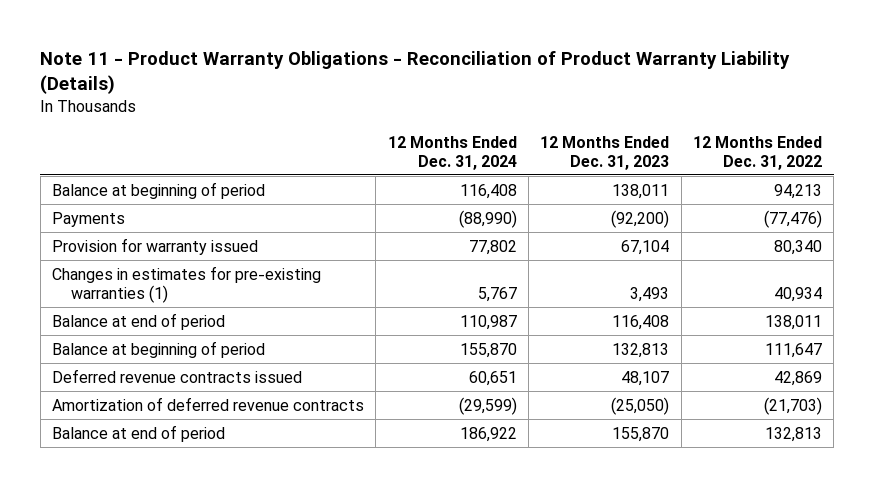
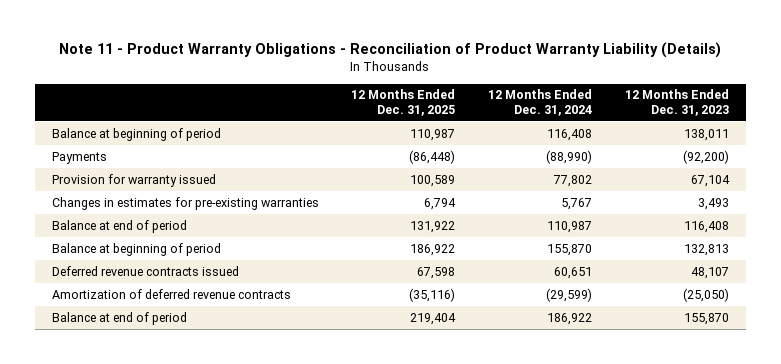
[693,135,823,170] 12 Months Ended Dec. 31, 2022 -> none
none -> [351,89,456,117] 12 Months Ended Dec. 31, 2025
[51,265,321,303] Changes in estimates for pre-existing warranties (1) -> [51,196,319,210] Changes in estimates for pre-existing warranties

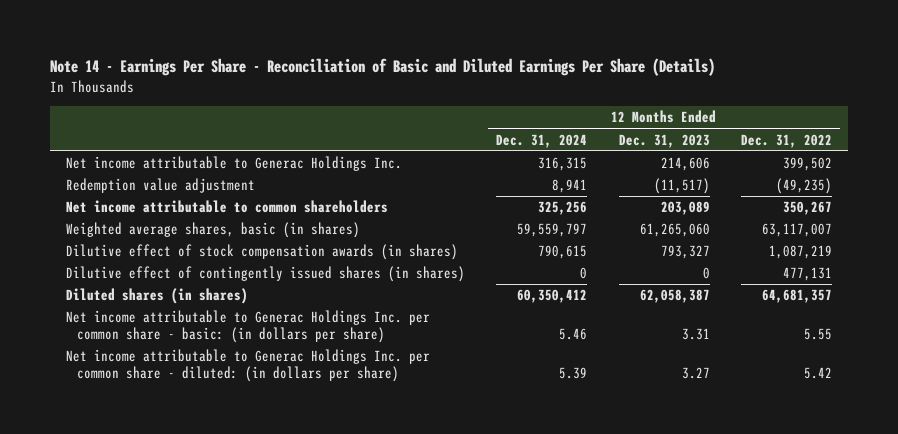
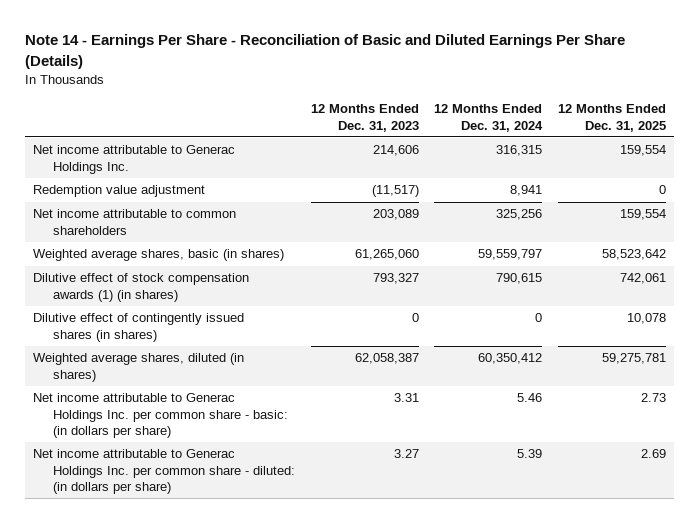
[740,133,832,148] Dec. 31, 2022 -> none
none -> [558,104,667,132] 12 Months Ended Dec. 31, 2025
[65,244,458,261] Dilutive effect of stock compensation awards (in shares) -> [32,273,249,302] Dilutive effect of stock compensation awards (1) (in shares)
[65,288,248,305] Diluted shares (in shares) -> [32,353,244,382] Weighted average shares, diluted (in shares)

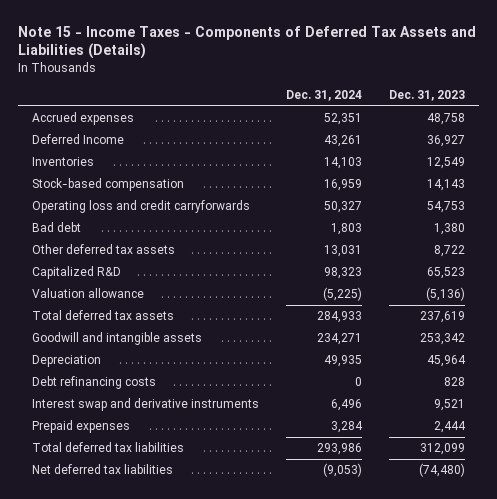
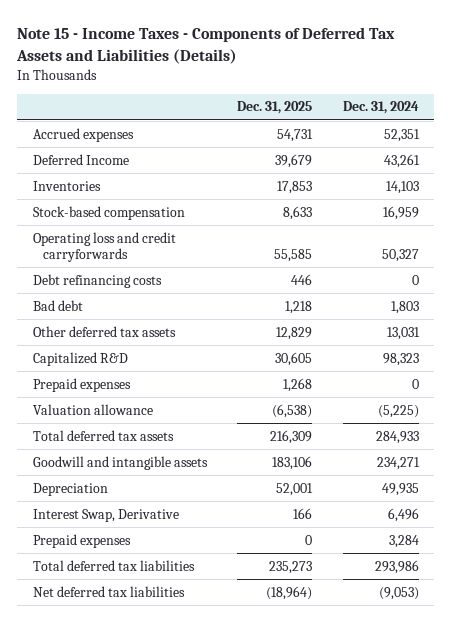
[389,89,466,101] Dec. 31, 2023 -> none
none -> [237,101,313,115] Dec. 31, 2025
[31,376,156,390] Debt refinancing costs -> [32,273,162,288] Debt refinancing costs
none -> [32,377,131,392] Prepaid expenses
[31,398,259,412] Interest swap and derivative instruments -> [32,508,179,522] Interest Swap, Derivative

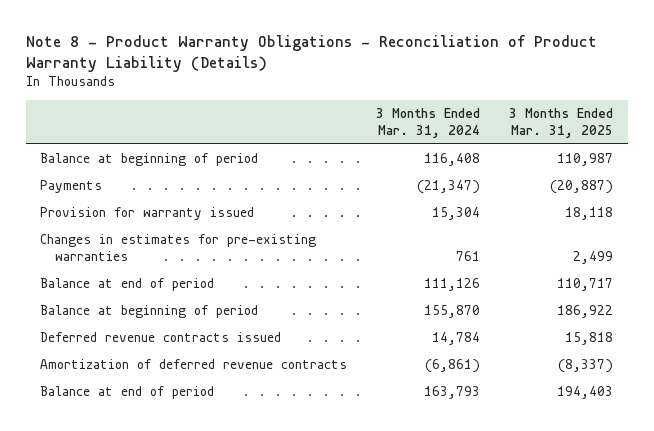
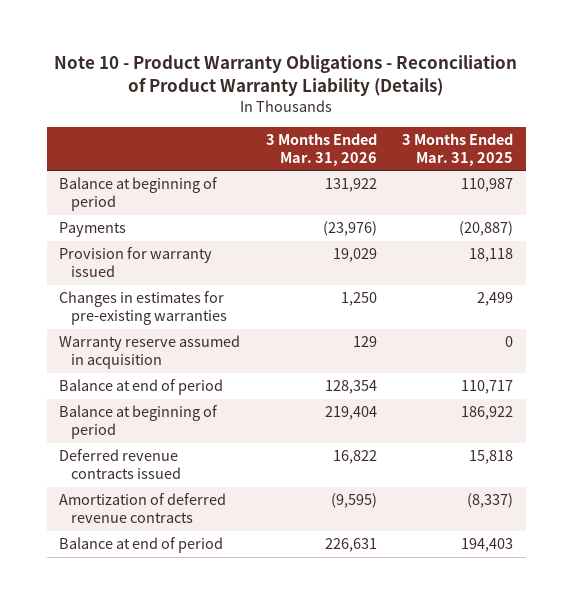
[25,34,597,72] Note 8 - Product Warranty Obligations - Reconciliation of Product Warranty Liability (Details) -> [54,55,518,97] Note 10 - Product Warranty Obligations - Reconciliation of Product Warranty Liability (Details)
[376,108,481,138] 3 Months Ended Mar. 31, 2024 -> none
none -> [265,133,377,167] 3 Months Ended Mar. 31, 2026
none -> [59,335,241,370] Warranty reserve assumed in acquisition

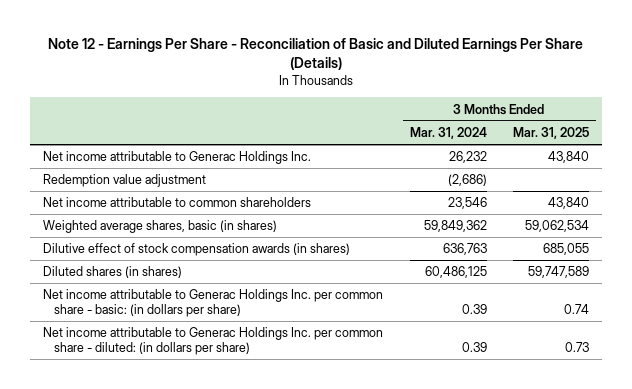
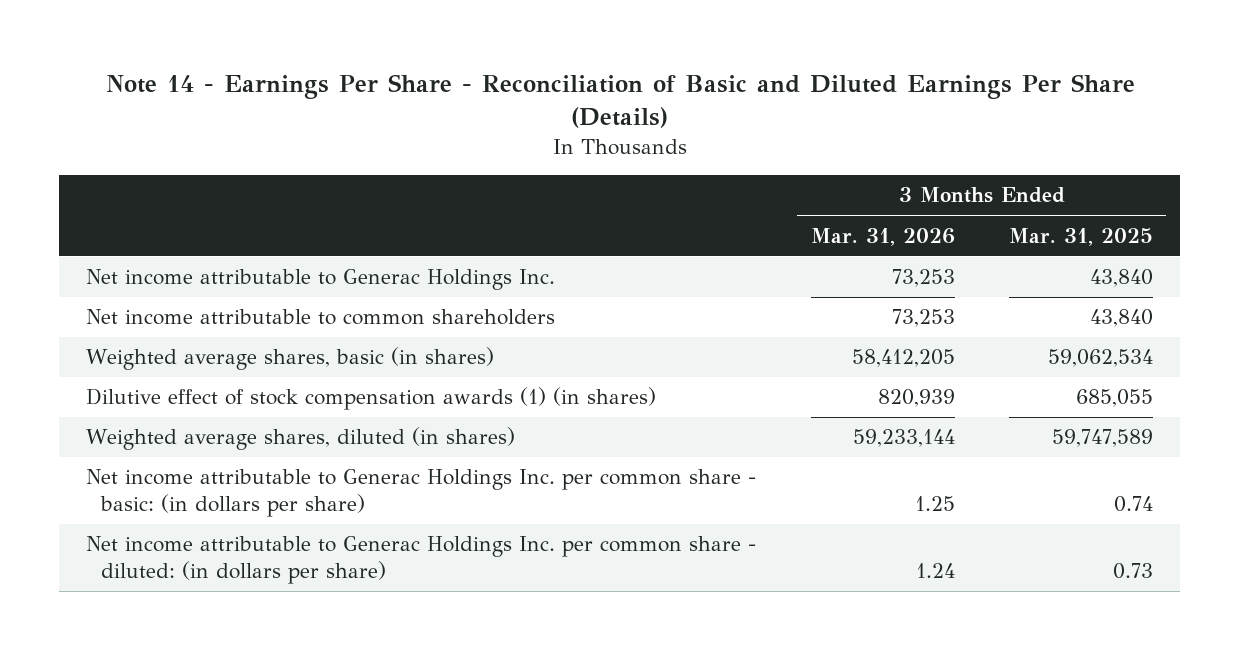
[48,38,584,71] Note 12 - Earnings Per Share - Reconciliation of Basic and Diluted Earnings Per Share (Details) -> [105,74,1135,129] Note 14 - Earnings Per Share - Reconciliation of Basic and Diluted Earnings Per Share (Details)
[409,126,487,139] Mar. 31, 2024 -> none
none -> [810,227,955,246] Mar. 31, 2026
[43,174,207,188] Redemption value adjustment -> none
[43,243,351,257] Dilutive effect of stock compensation awards (in shares) -> [86,387,657,411] Dilutive effect of stock compensation awards (1) (in shares)
[43,266,183,279] Diluted shares (in shares) -> [86,427,516,451] Weighted average shares, diluted (in shares)

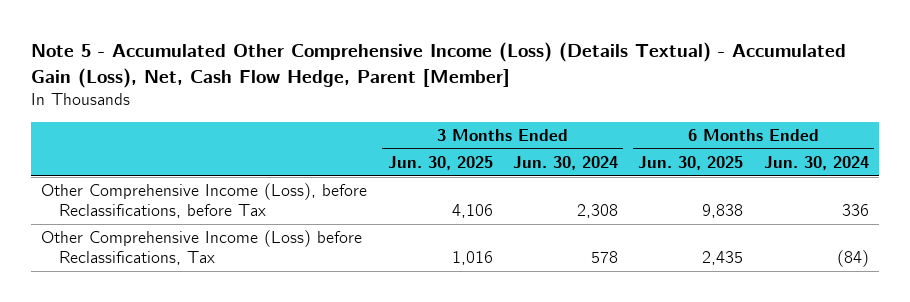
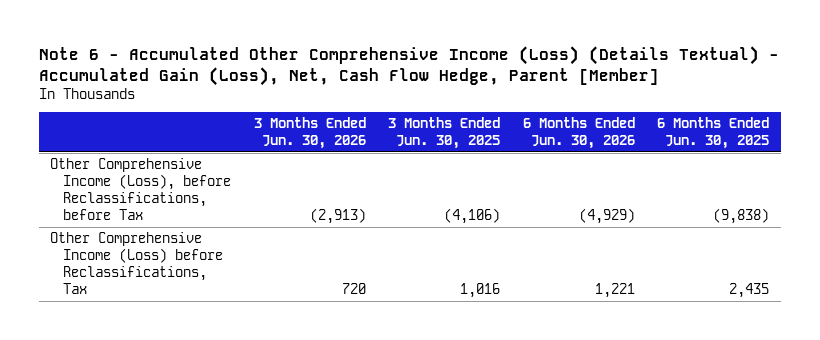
[30,41,846,88] Note 5 - Accumulated Other Comprehensive Income (Loss) (Details Textual) - Accumulated Gain (Loss), Net, Cash Flow Hedge, Parent [Member] -> [39,45,780,86] Note 6 - Accumulated Other Comprehensive Income (Loss) (Details Textual) - Accumulated Gain (Loss), Net, Cash Flow Hedge, Parent [Member]
[513,156,619,171] Jun. 30, 2024 -> none
[763,156,869,171] Jun. 30, 2024 -> none
none -> [253,117,366,150] 3 Months Ended Jun. 30, 2026
none -> [522,117,635,150] 6 Months Ended Jun. 30, 2026
[451,204,493,219] 4,106 -> [444,208,501,225] (4,106)
[702,204,744,219] 9,838 -> [713,208,770,225] (9,838)

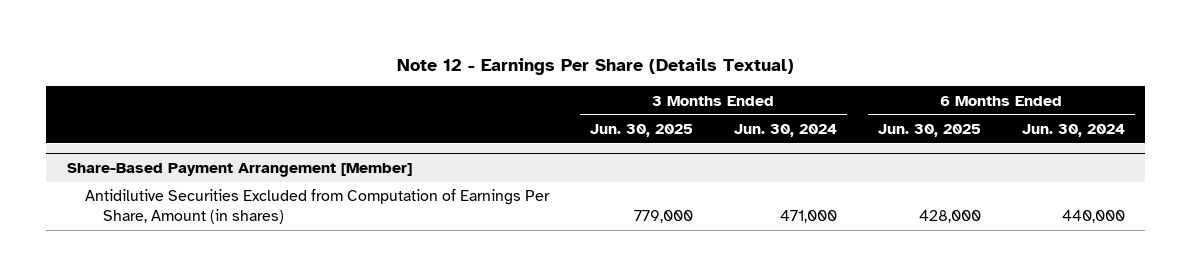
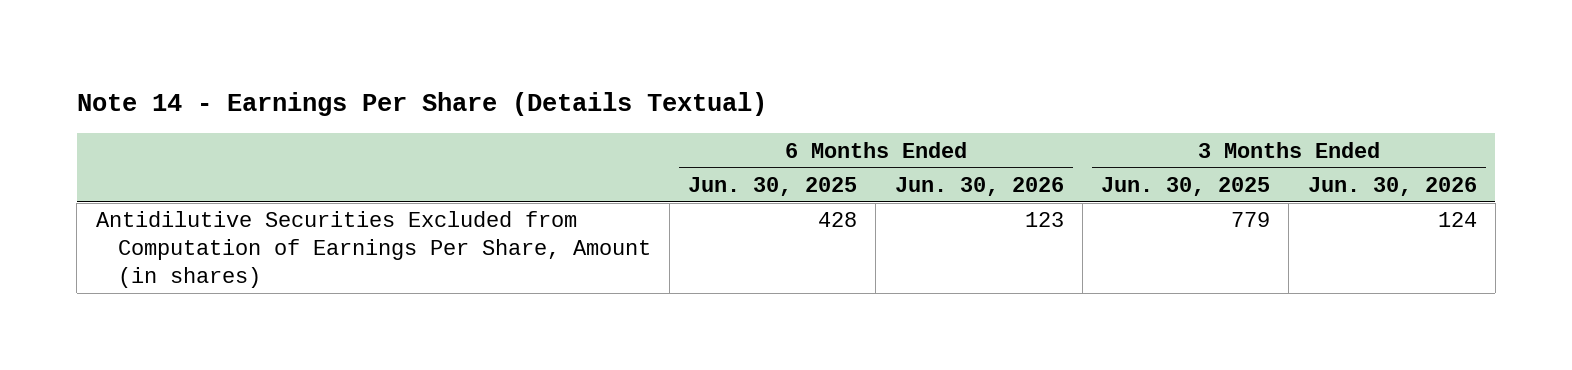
[396,57,794,75] Note 12 - Earnings Per Share (Details Textual) -> [76,92,767,117] Note 14 - Earnings Per Share (Details Textual)
[733,123,837,137] Jun. 30, 2024 -> none
[1021,123,1125,137] Jun. 30, 2024 -> none
none -> [894,176,1064,196] Jun. 30, 2026
none -> [1307,176,1477,196] Jun. 30, 2026
[66,163,412,178] Share-Based Payment Arrangement [Member] -> none
[633,210,693,224] 779,000 -> [1231,212,1271,228] 779
[918,210,981,224] 428,000 -> [818,212,858,228] 428

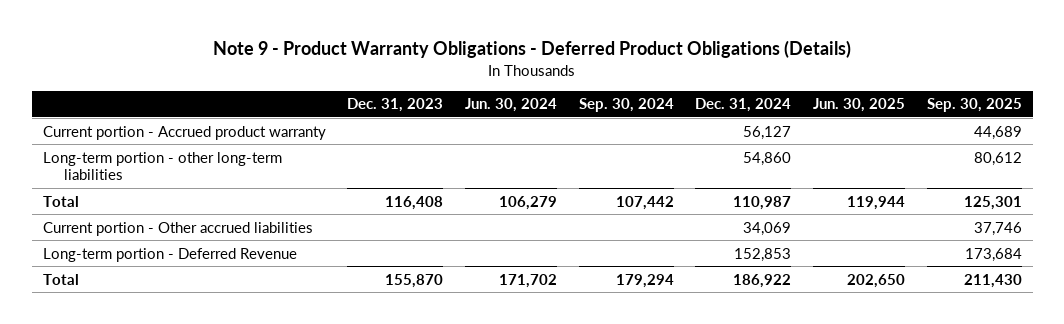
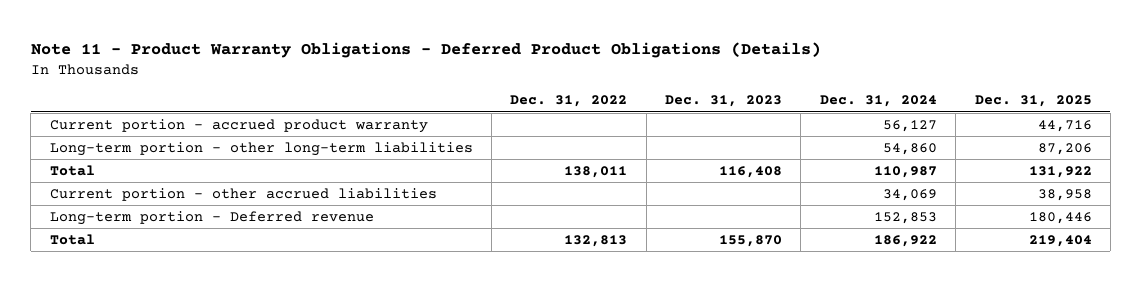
[213,40,852,59] Note 9 - Product Warranty Obligations - Deferred Product Obligations (Details) -> [30,41,821,58] Note 11 - Product Warranty Obligations - Deferred Product Obligations (Details)
[465,98,558,113] Jun. 30, 2024 -> none
[578,98,674,113] Sep. 30, 2024 -> none
[813,98,906,113] Jun. 30, 2025 -> none
[926,98,1022,113] Sep. 30, 2025 -> none
none -> [510,95,628,108] Dec. 31, 2022
none -> [974,95,1092,108] Dec. 31, 2025
[42,125,326,140] Current portion - Accrued product warranty -> [49,118,428,133] Current portion - accrued product warranty
[42,221,313,236] Current portion - Other accrued liabilities -> [49,187,437,201] Current portion - other accrued liabilities
[42,247,297,262] Long-term portion - Deferred Revenue -> [49,210,374,225] Long-term portion - Deferred revenue

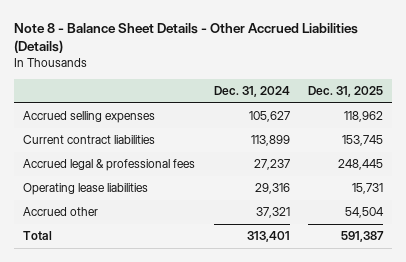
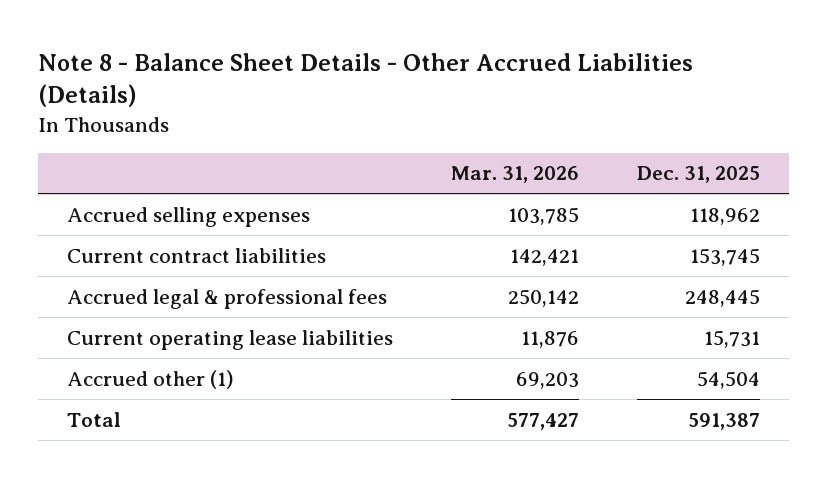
[213,86,290,98] Dec. 31, 2024 -> none
none -> [450,166,579,184] Mar. 31, 2026
[23,183,149,196] Operating lease liabilities -> [66,329,393,350] Current operating lease liabilities
[23,207,99,217] Accrued other -> [66,369,234,389] Accrued other (1)

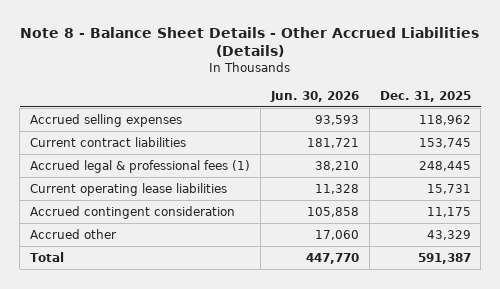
[450,166,579,184] Mar. 31, 2026 -> none
none -> [269,90,359,102] Jun. 30, 2026
[66,288,387,309] Accrued legal & professional fees -> [29,159,250,173] Accrued legal & professional fees (1)
none -> [29,205,235,219] Accrued contingent consideration
[66,369,234,389] Accrued other (1) -> [29,228,116,239] Accrued other
[696,370,760,389] 54,504 -> [426,229,471,240] 43,329

